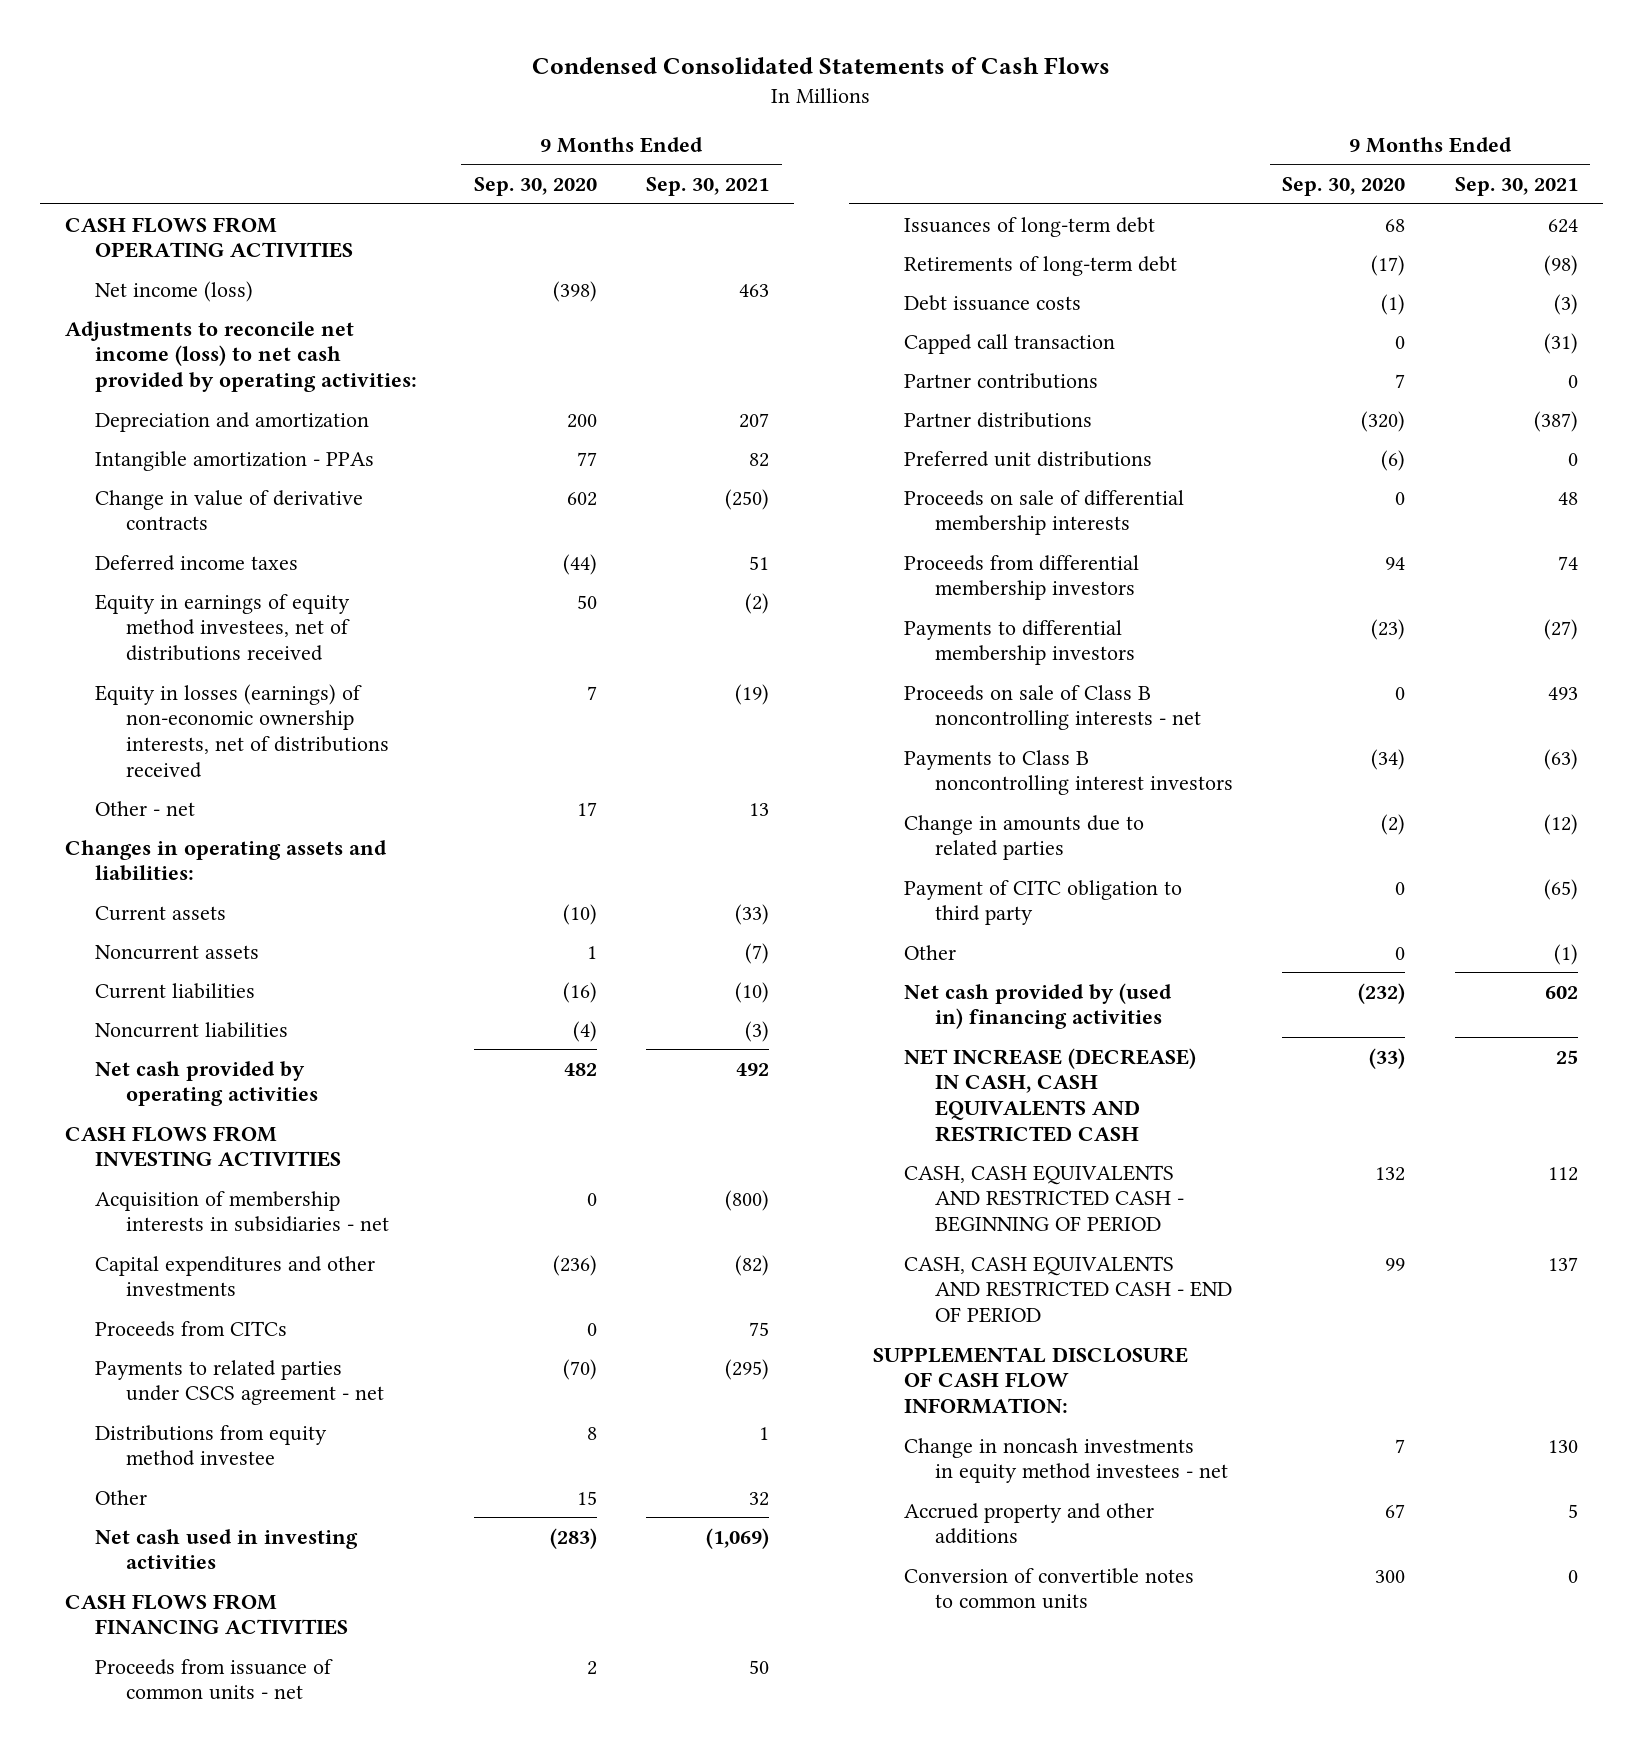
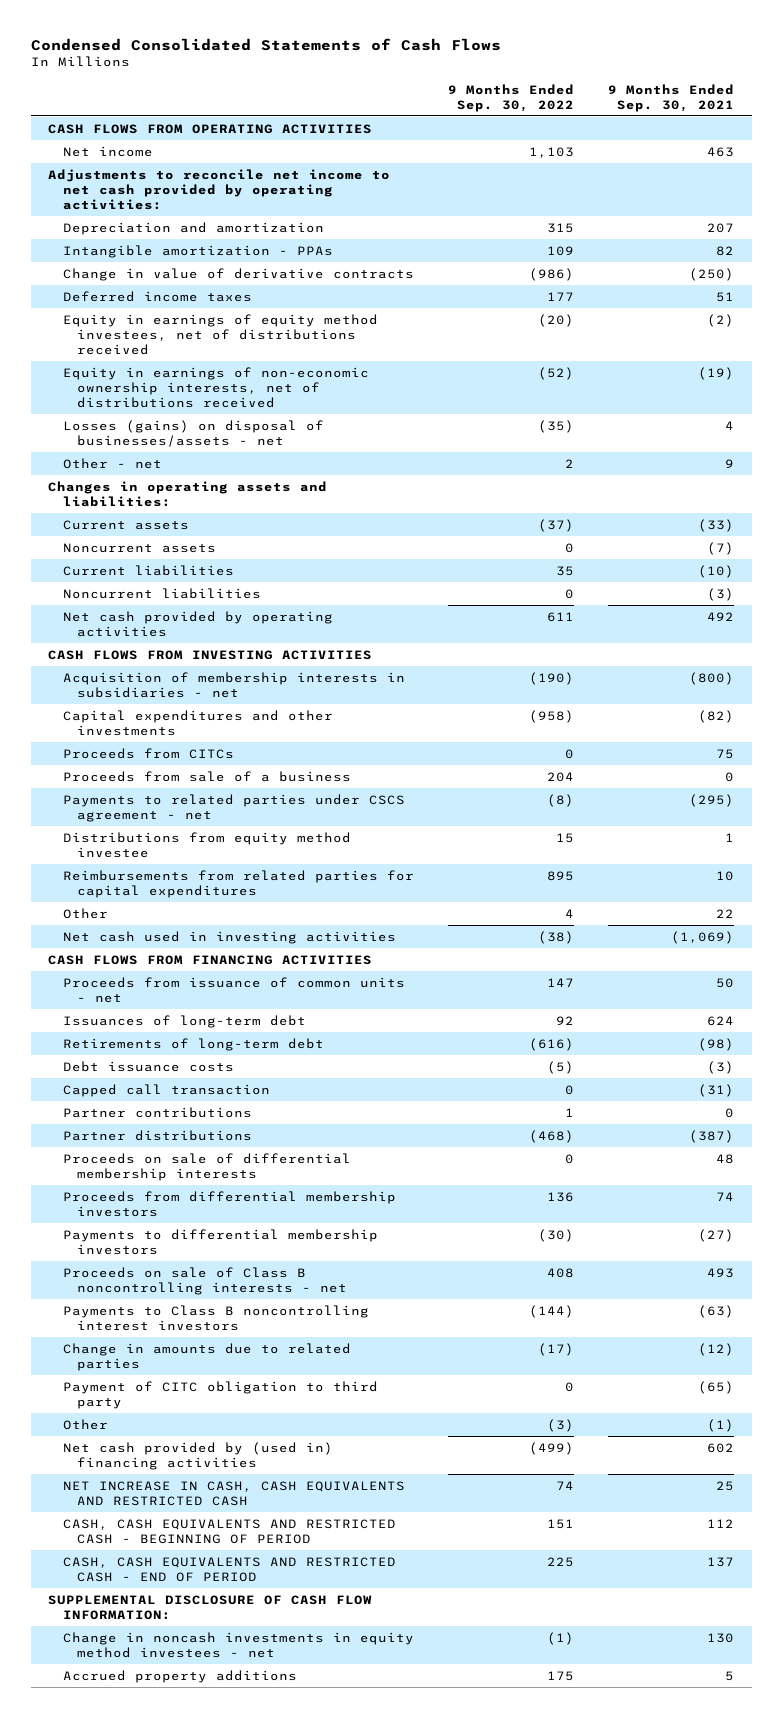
[473,176,597,196] Sep. 30, 2020 -> none
none -> [448,83,575,112] 9 Months Ended Sep. 30, 2022
[95,280,254,302] Net income (loss) -> [62,145,153,157] Net income
[64,320,418,393] Adjustments to reconcile net income (loss) to net cash provided by operating activities: -> [48,168,391,210] Adjustments to reconcile net income to net cash provided by operating activities:
[95,683,390,778] Equity in losses (earnings) of non-economic ownership interests, net of distributions received -> [62,366,369,408] Equity in earnings of non-economic ownership interests, net of distributions received
none -> [62,419,324,447] Losses (gains) on disposal of businesses/assets - net
[749,802,770,816] 13 -> [725,458,735,468] 9
none -> [62,770,351,782] Proceeds from sale of a business
none -> [62,869,414,898] Reimbursements from related parties for capital expenditures
[749,1491,770,1506] 32 -> [716,908,735,918] 22
[903,450,1152,467] Preferred unit distributions -> none
[903,1047,1196,1142] NET INCREASE (DECREASE) IN CASH, CASH EQUIVALENTS AND RESTRICTED CASH -> [62,1480,405,1506] NET INCREASE IN CASH, CASH EQUIVALENTS AND RESTRICTED CASH
[903,1567,1194,1610] Conversion of convertible notes to common units -> none
[903,1502,1154,1545] Accrued property and other additions -> [62,1669,297,1683] Accrued property additions

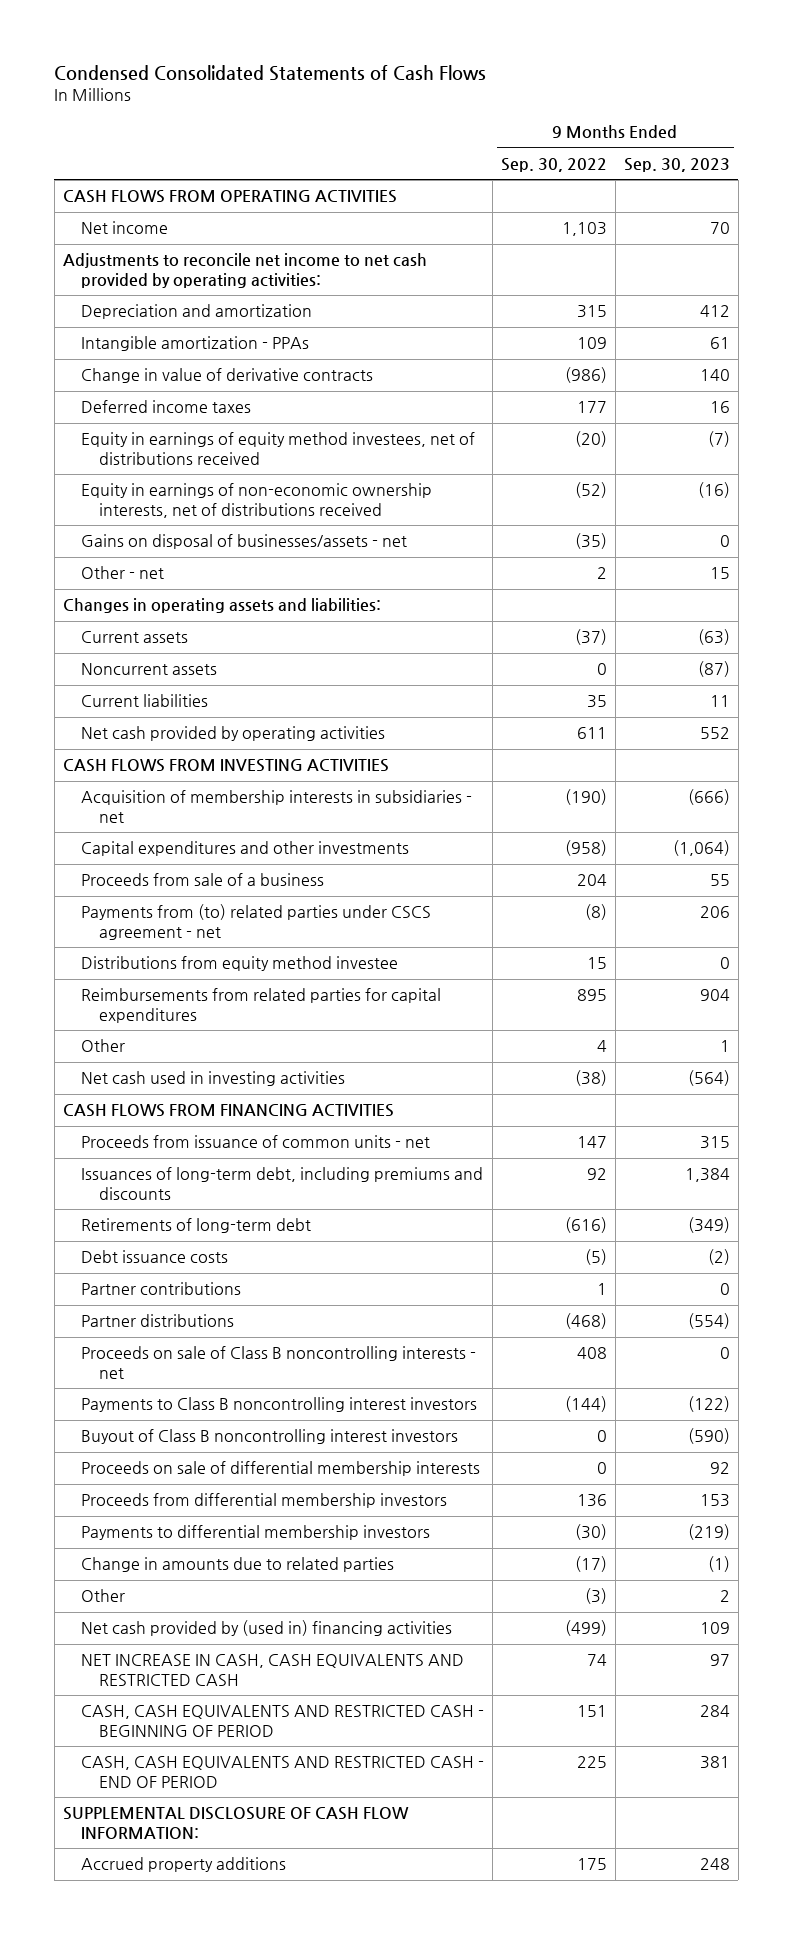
[608,83,735,112] 9 Months Ended Sep. 30, 2021 -> none
none -> [623,157,730,172] Sep. 30, 2023
[62,419,324,447] Losses (gains) on disposal of businesses/assets - net -> [80,534,407,550] Gains on disposal of businesses/assets - net
[62,587,261,599] Noncurrent liabilities -> none
[62,747,234,759] Proceeds from CITCs -> none
[62,793,405,822] Payments to related parties under CSCS agreement - net -> [80,904,431,940] Payments from (to) related parties under CSCS agreement - net
[62,1014,306,1028] Issuances of long-term debt -> [80,1167,483,1200] Issuances of long-term debt, including premiums and discounts
[62,1083,270,1097] Capped call transaction -> none
[62,1266,348,1295] Proceeds on sale of Class B noncontrolling interests - net -> [80,1346,476,1379] Proceeds on sale of Class B noncontrolling interests - net
[62,1304,369,1331] Payments to Class B noncontrolling interest investors -> [80,1397,477,1413] Payments to Class B noncontrolling interest investors
none -> [80,1429,458,1445] Buyout of Class B noncontrolling interest investors
[62,1380,378,1409] Payment of CITC obligation to third party -> none
[62,1631,414,1658] Change in noncash investments in equity method investees - net -> none

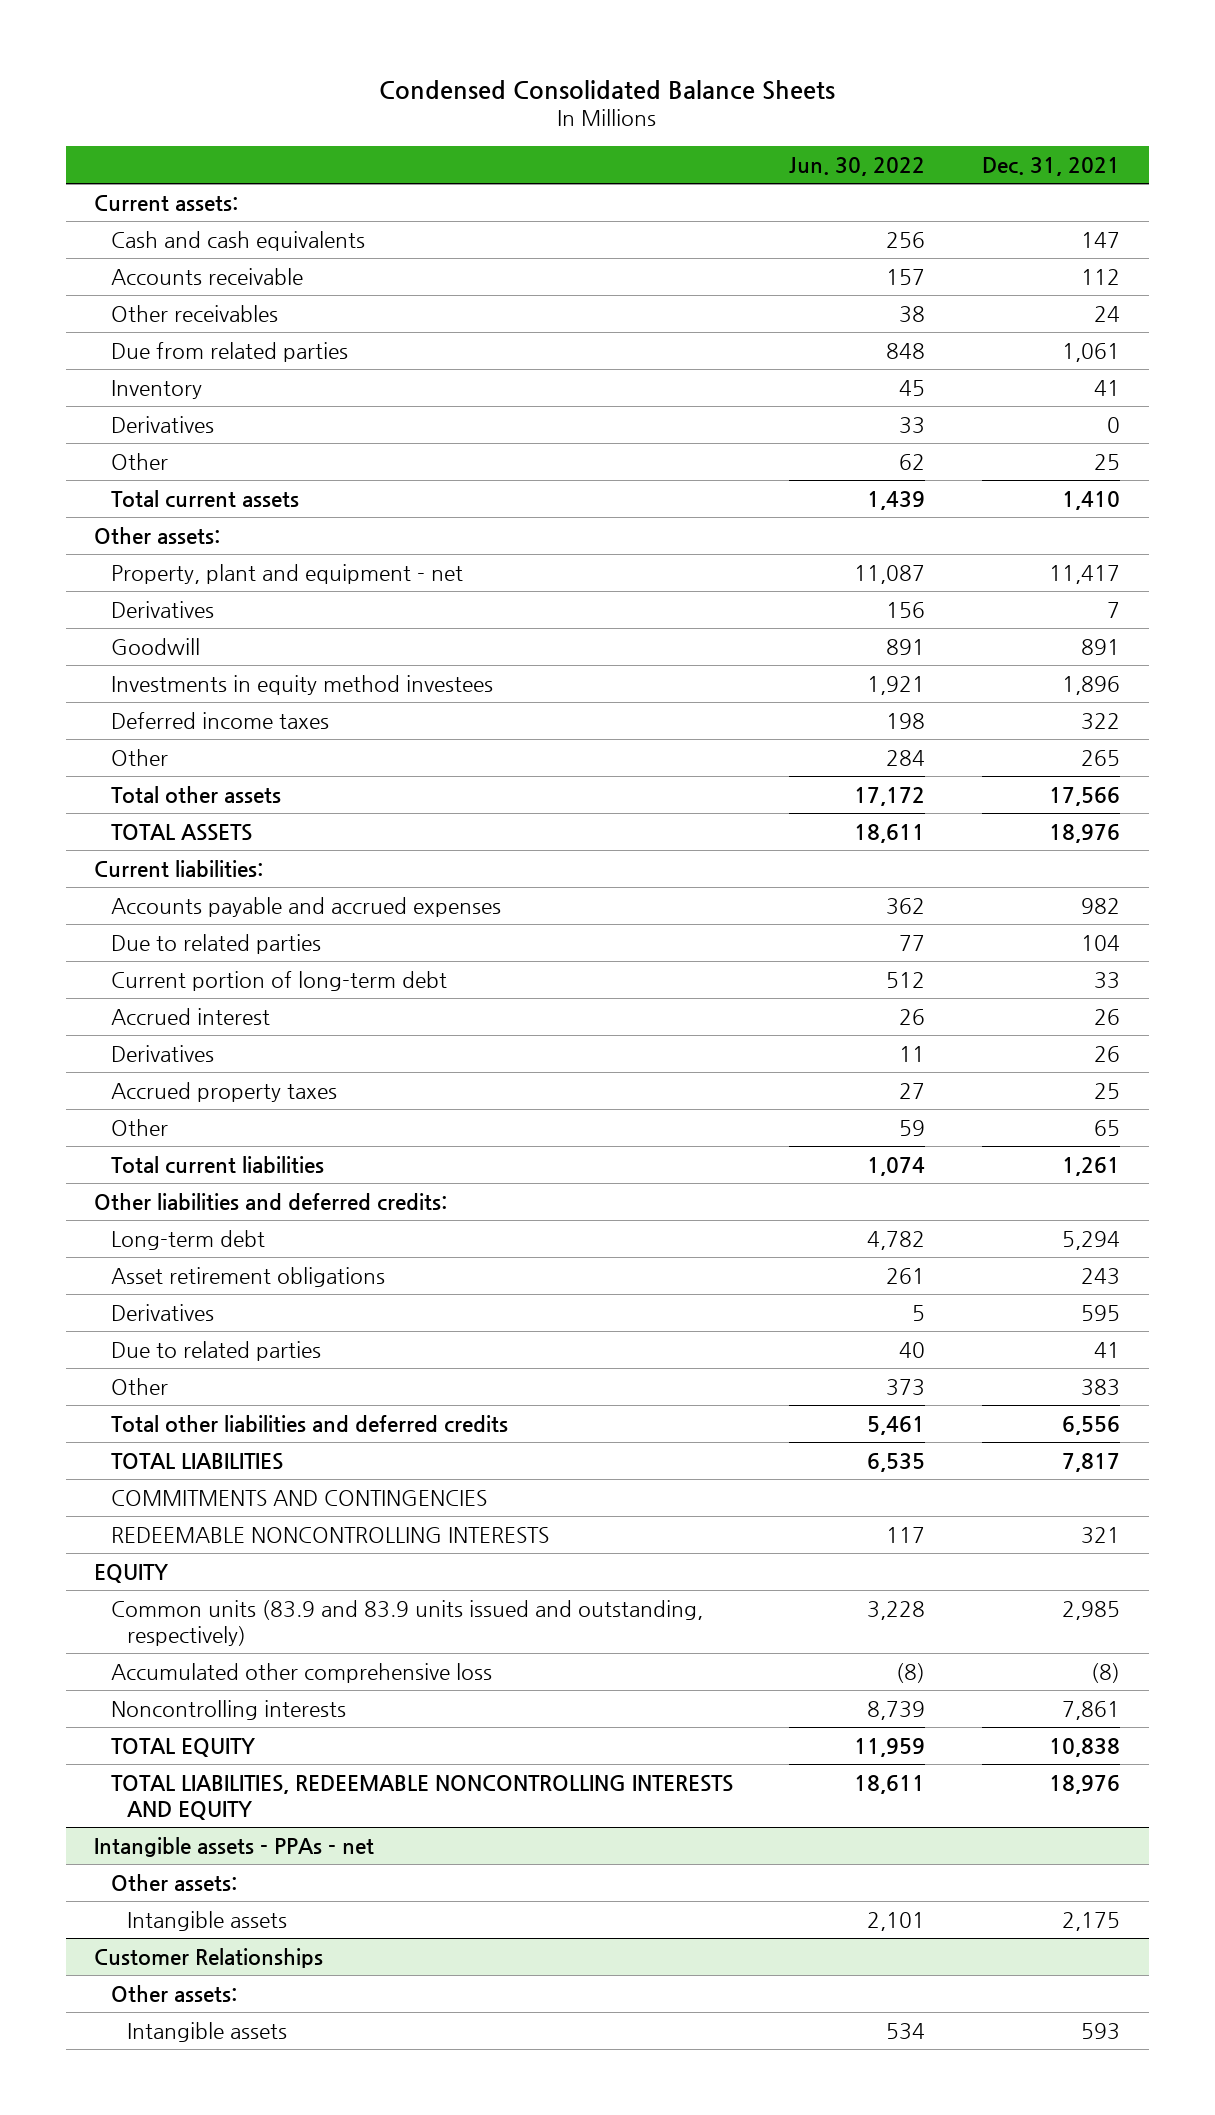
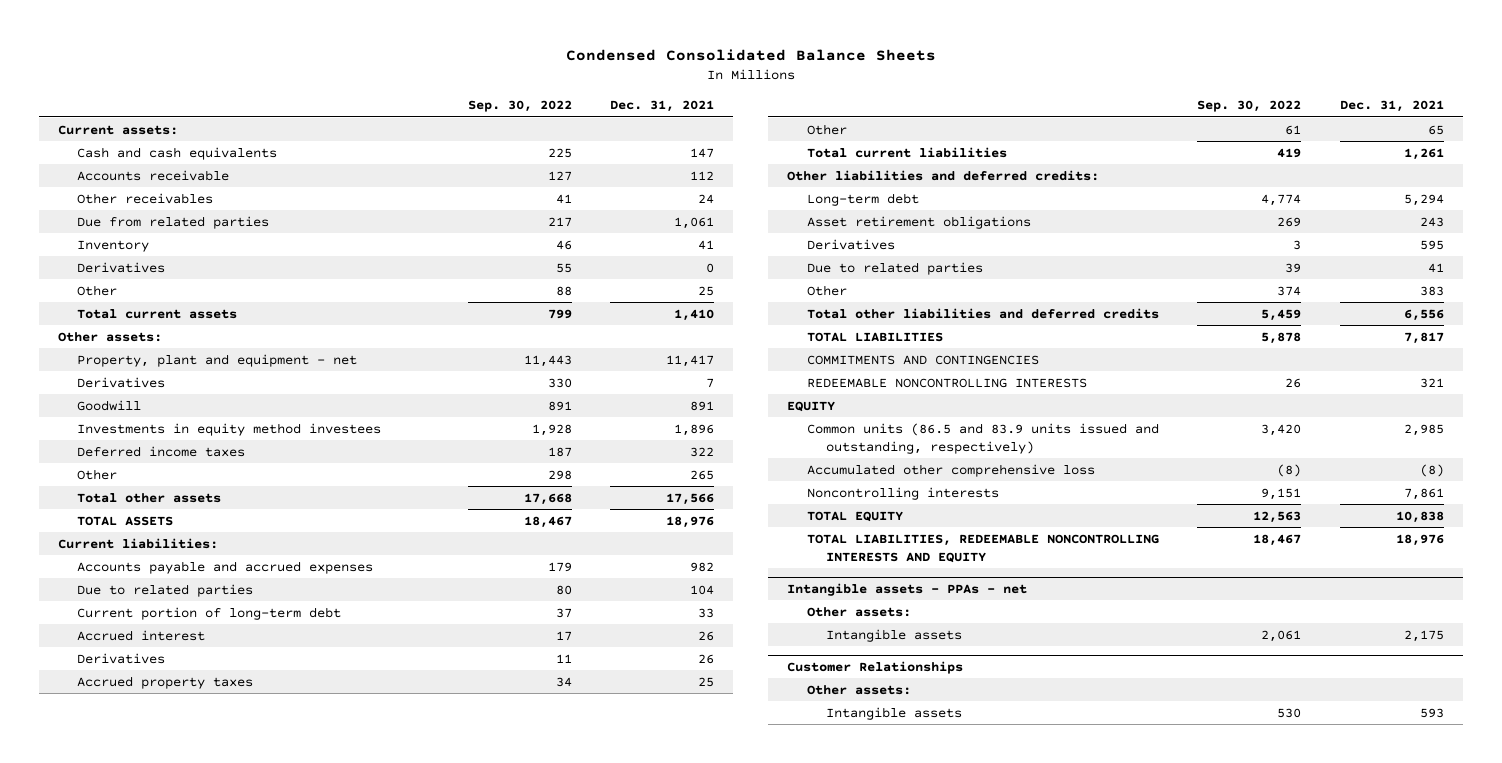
[789,156,926,176] Jun. 30, 2022 -> none
none -> [467,99,572,112] Sep. 30, 2022
[110,1599,703,1646] Common units (83.9 and 83.9 units issued and outstanding, respectively) -> [806,422,1159,454] Common units (86.5 and 83.9 units issued and outstanding, respectively)

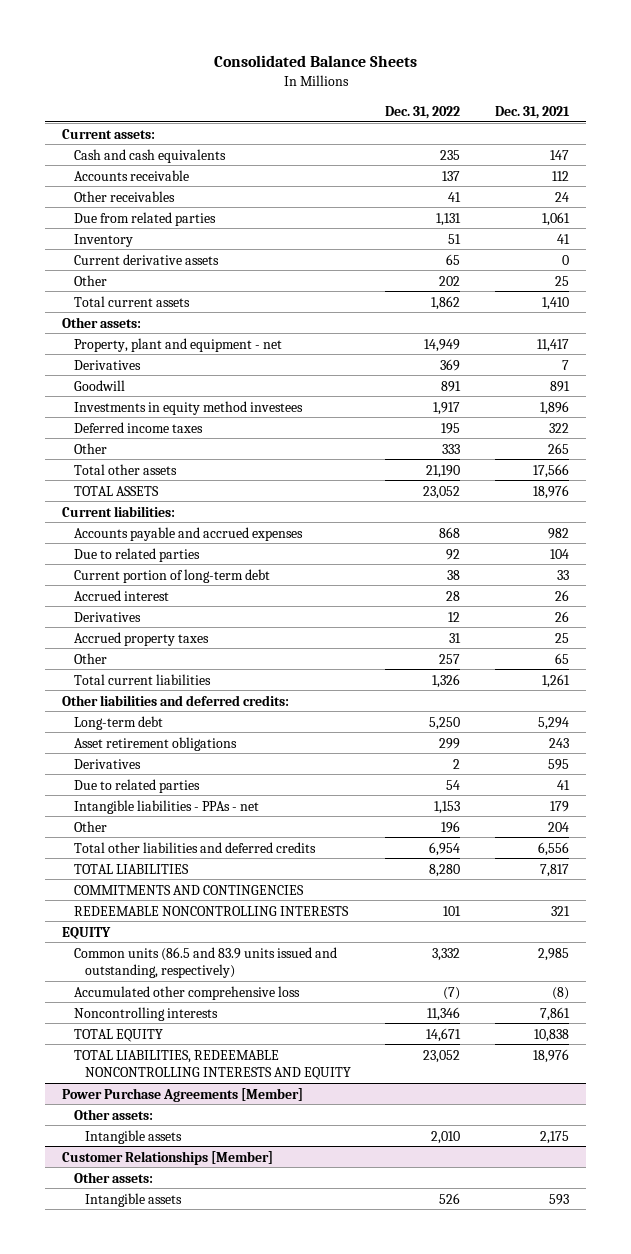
[565,49,936,62] Condensed Consolidated Balance Sheets -> [213,55,417,68] Consolidated Balance Sheets
[467,99,572,112] Sep. 30, 2022 -> none
none -> [385,105,461,119] Dec. 31, 2022
[77,261,166,273] Derivatives -> [73,253,219,265] Current derivative assets
none -> [73,799,259,814] Intangible liabilities - PPAs - net
[1419,285,1444,296] 383 -> [547,821,569,832] 204
[787,582,1028,596] Intangible assets - PPAs - net -> [62,1087,304,1102] Power Purchase Agreements [Member]
[787,660,964,674] Customer Relationships -> [62,1150,274,1165] Customer Relationships [Member]

